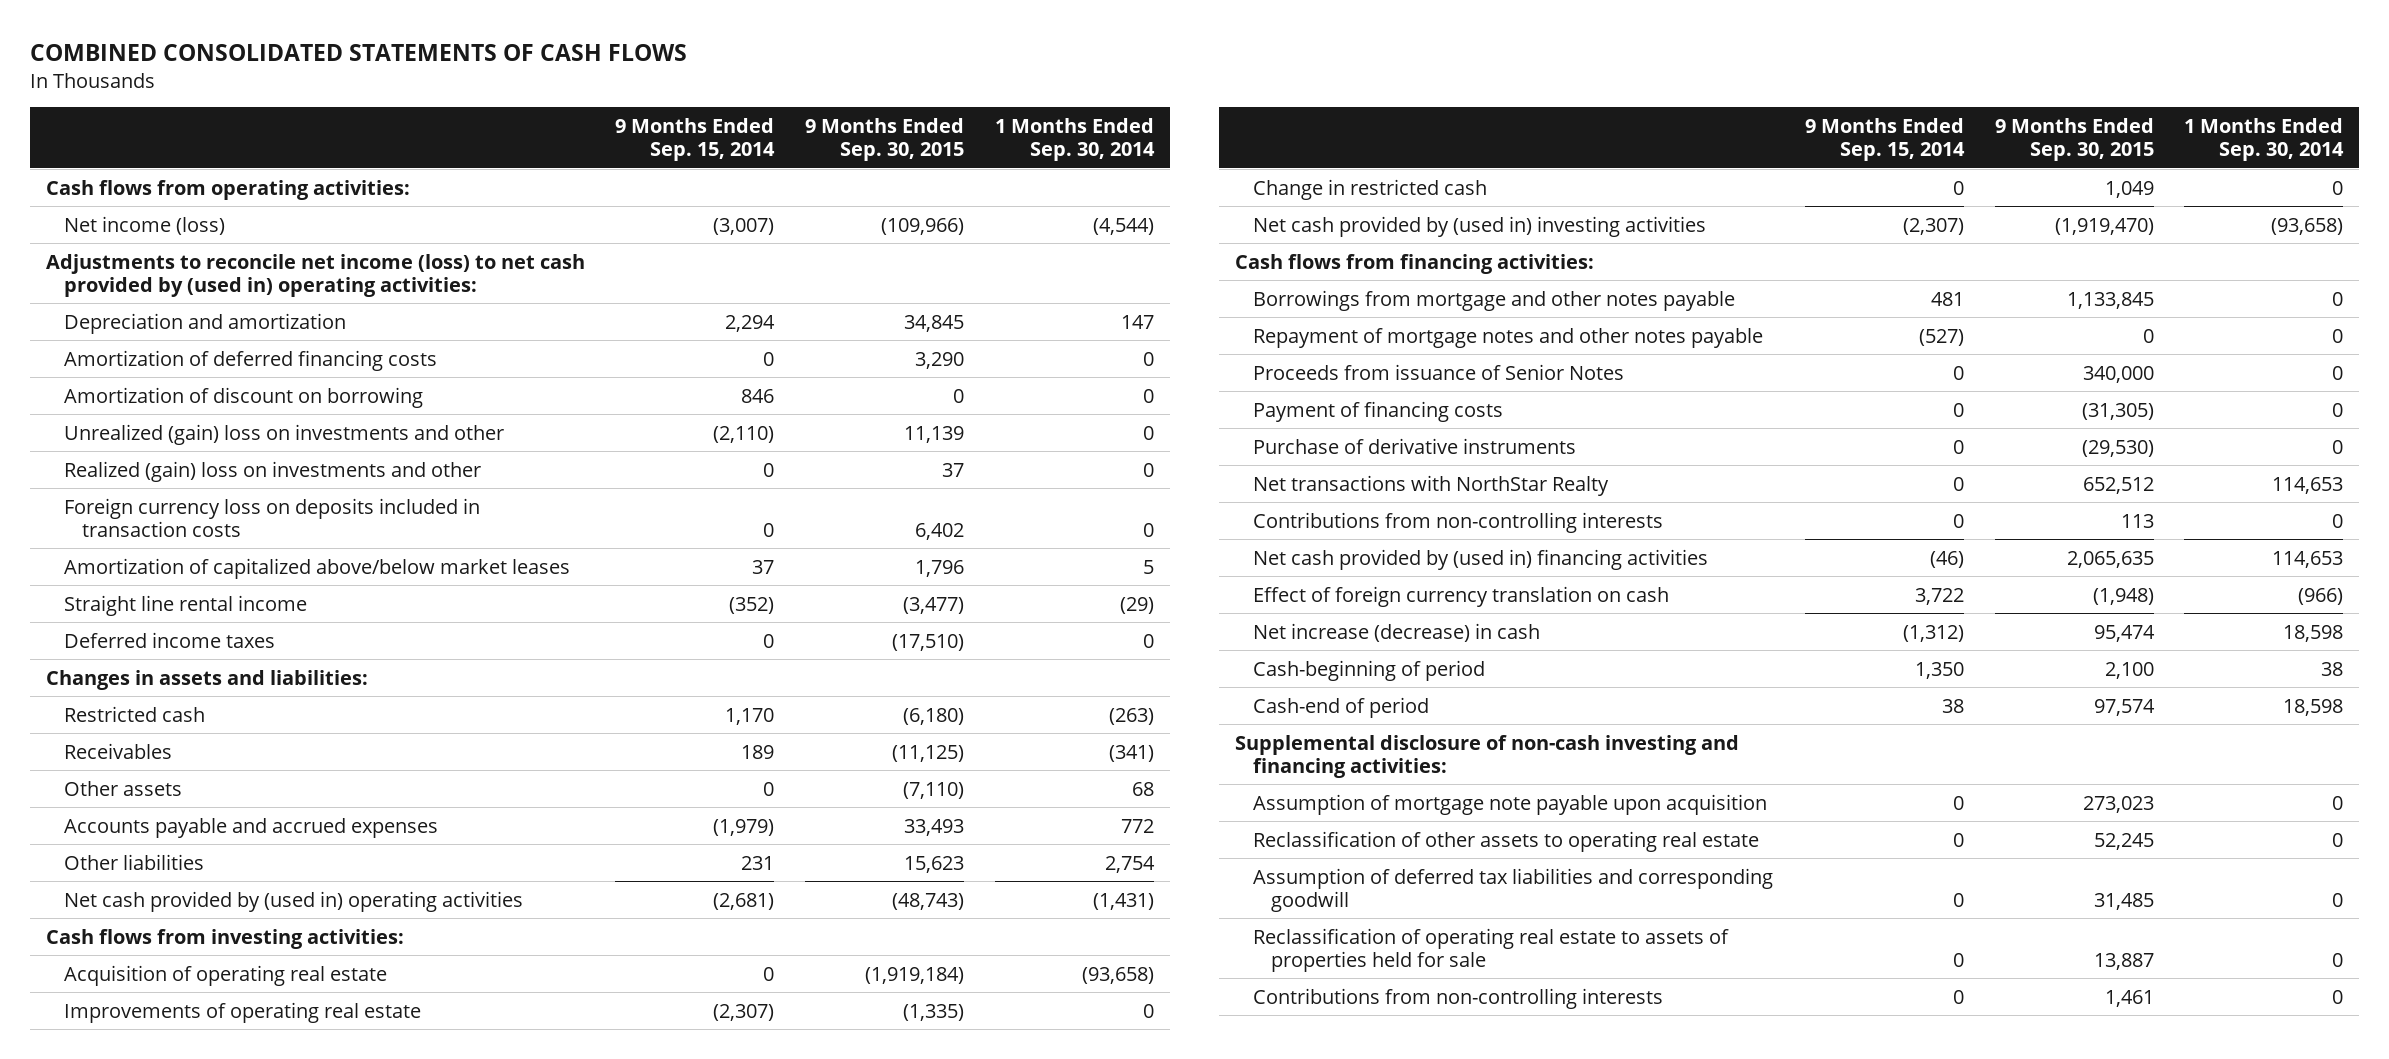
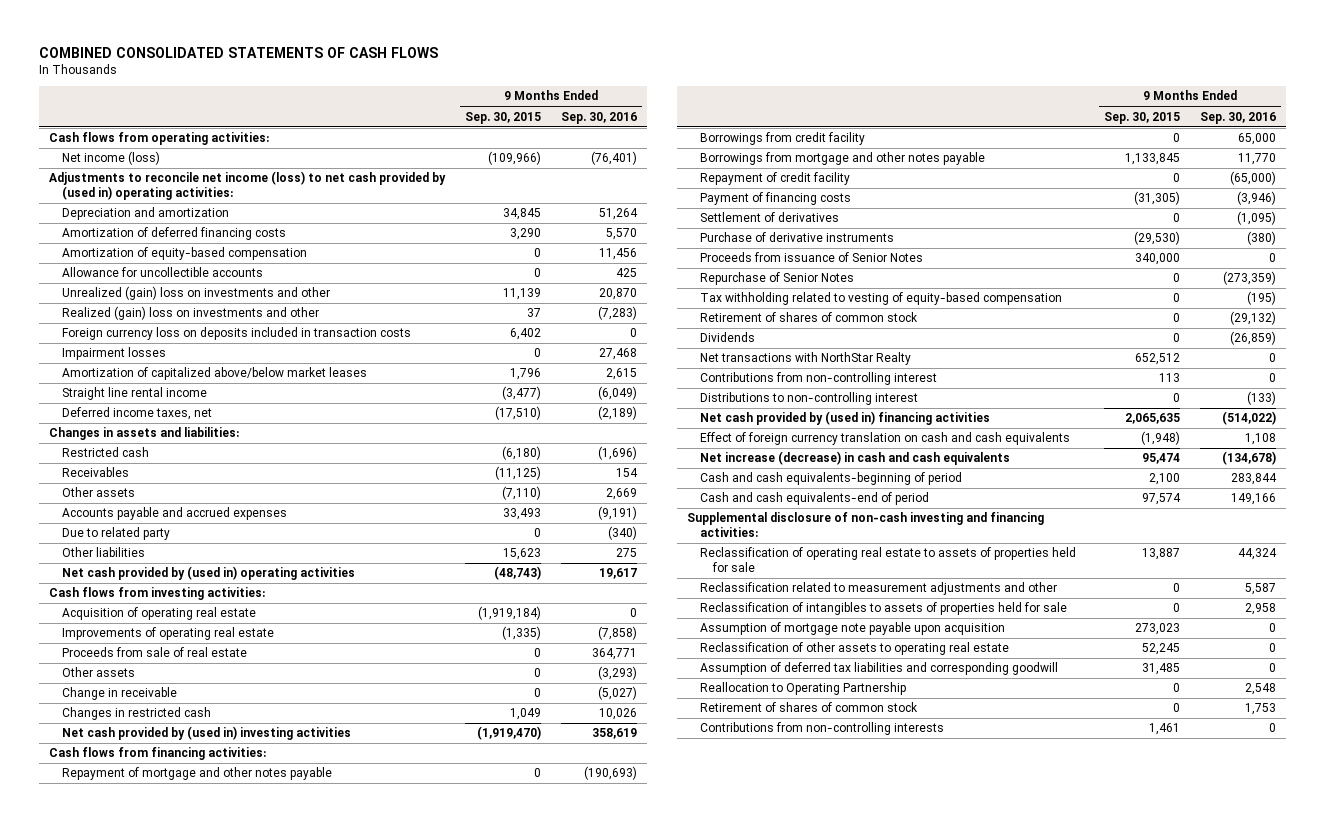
[615,117,776,162] 9 Months Ended Sep. 15, 2014 -> none
[995,117,1156,162] 1 Months Ended Sep. 30, 2014 -> none
none -> [561,111,638,124] Sep. 30, 2016
[63,386,423,408] Amortization of discount on borrowing -> none
none -> [61,247,307,261] Amortization of equity-based compensation
none -> [61,267,263,278] Allowance for uncollectible accounts
none -> [61,347,166,361] Impairment losses
[63,631,275,648] Deferred income taxes -> [61,407,212,421] Deferred income taxes, net
none -> [61,527,170,541] Due to related party
none -> [61,647,247,658] Proceeds from sale of real estate
none -> [61,667,135,678] Other assets
none -> [61,687,177,701] Change in receivable
[1253,178,1488,200] Change in restricted cash -> [61,707,211,721] Changes in restricted cash
none -> [61,767,332,781] Repayment of mortgage and other notes payable
none -> [700,132,866,146] Borrowings from credit facility
[1253,327,1764,348] Repayment of mortgage notes and other notes payable -> none
none -> [700,172,851,186] Repayment of credit facility
none -> [700,212,840,223] Settlement of derivatives
[1253,363,1625,380] Proceeds from issuance of Senior Notes -> [700,252,924,263] Proceeds from issuance of Senior Notes
none -> [700,272,855,286] Repurchase of Senior Notes
none -> [700,292,1063,306] Tax withholding related to vesting of equity-based compensation
none -> [700,312,919,323] Retirement of shares of common stock
none -> [700,332,756,343] Dividends
[1253,511,1664,533] Contributions from non-controlling interests -> [700,372,938,386] Contributions from non-controlling interest
none -> [700,392,919,406] Distributions to non-controlling interest
[1253,585,1670,607] Effect of foreign currency translation on cash -> [700,432,1071,446] Effect of foreign currency translation on cash and cash equivalents
[1253,622,1541,642] Net increase (decrease) in cash -> [700,451,1011,466] Net increase (decrease) in cash and cash equivalents
[1253,659,1486,681] Cash-beginning of period -> [700,472,963,486] Cash and cash equivalents-beginning of period
[1253,696,1430,718] Cash-end of period -> [700,492,930,506] Cash and cash equivalents-end of period
[1253,927,1730,972] Reclassification of operating real estate to assets of properties held for sale -> [700,547,1077,572] Reclassification of operating real estate to assets of properties held for sale
none -> [700,582,1058,596] Reclassification related to measurement adjustments and other
none -> [700,602,1068,616] Reclassification of intangibles to assets of properties held for sale
none -> [700,682,907,696] Reallocation to Operating Partnership
none -> [700,702,919,713] Retirement of shares of common stock

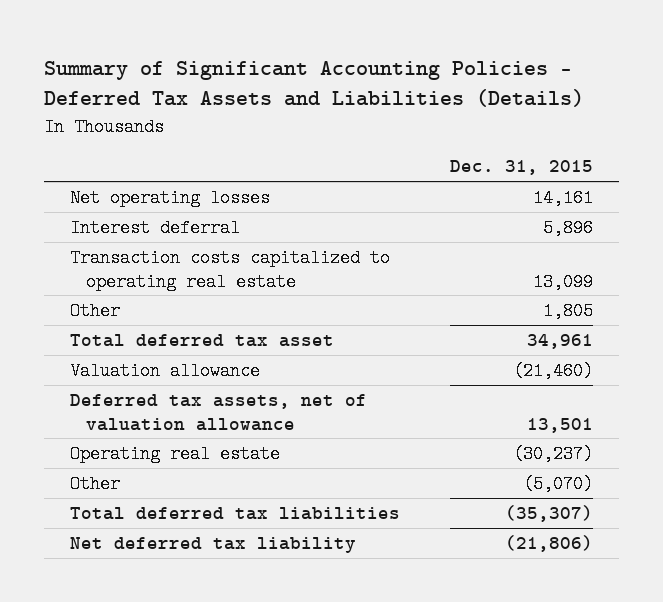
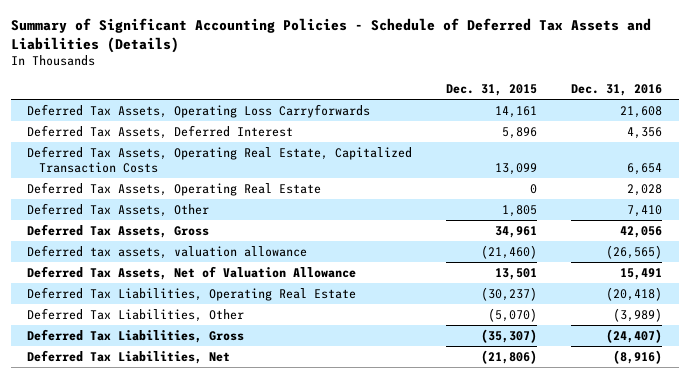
[44,60,585,108] Summary of Significant Accounting Policies - Deferred Tax Assets and Liabilities (Details) -> [10,17,651,53] Summary of Significant Accounting Policies - Schedule of Deferred Tax Assets and Liabilities (Details)
none -> [570,83,662,96] Dec. 31, 2016
[69,188,270,207] Net operating losses -> [27,104,371,119] Deferred Tax Assets, Operating Loss Carryforwards
[69,218,240,237] Interest deferral -> [27,125,294,140] Deferred Tax Assets, Deferred Interest
[69,248,390,291] Transaction costs capitalized to operating real estate -> [27,146,413,173] Deferred Tax Assets, Operating Real Estate, Capitalized Transaction Costs
none -> [27,182,322,197] Deferred Tax Assets, Operating Real Estate
[69,301,120,320] Other -> [27,203,210,218] Deferred Tax Assets, Other
[69,333,334,347] Total deferred tax asset -> [27,224,210,239] Deferred Tax Assets, Gross
[69,361,260,380] Valuation allowance -> [27,245,308,260] Deferred tax assets, valuation allowance
[69,393,367,431] Deferred tax assets, net of valuation allowance -> [27,266,357,281] Deferred Tax Assets, Net of Valuation Allowance
[69,444,280,463] Operating real estate -> [27,287,357,302] Deferred Tax Liabilities, Operating Real Estate
[69,474,120,493] Other -> [27,308,245,323] Deferred Tax Liabilities, Other
[69,506,400,520] Total deferred tax liabilities -> [27,329,245,344] Deferred Tax Liabilities, Gross
[69,536,356,553] Net deferred tax liability -> [27,350,231,365] Deferred Tax Liabilities, Net

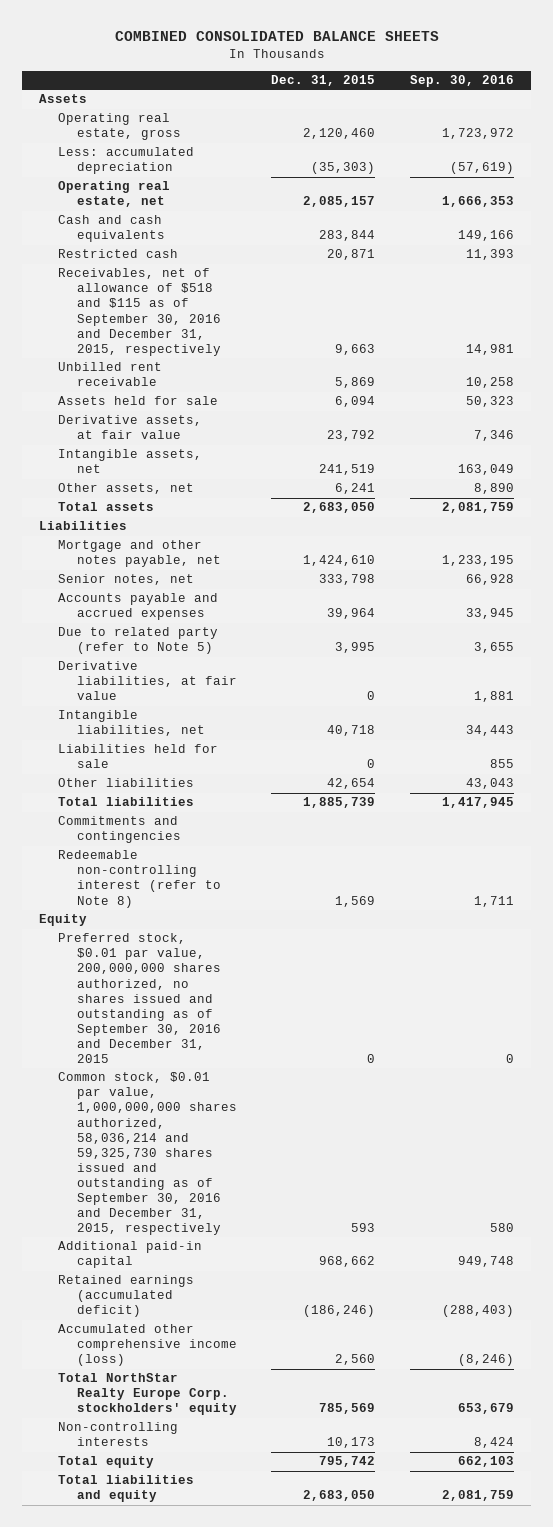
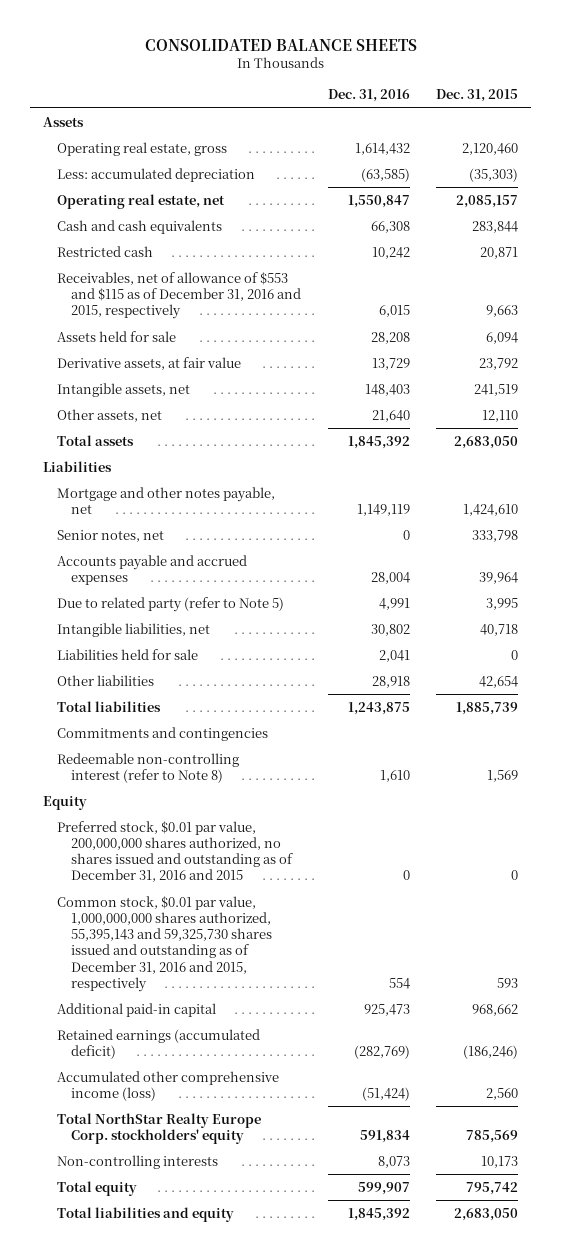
[114,31,439,42] COMBINED CONSOLIDATED BALANCE SHEETS -> [144,38,417,51] CONSOLIDATED BALANCE SHEETS
[410,75,515,88] Sep. 30, 2016 -> none
none -> [327,89,410,103] Dec. 31, 2016
[58,362,163,387] Unbilled rent receivable -> none
[58,268,221,356] Receivables, net of allowance of $518 and $115 as of September 30, 2016 and December 31, 2015, respectively -> [57,271,302,320] Receivables, net of allowance of $553 and $115 as of December 31, 2016 and 2015, respectively
[335,483,376,495] 6,241 -> [481,409,518,422] 12,110
[58,661,237,701] Derivative liabilities, at fair value -> none
[58,933,221,1063] Preferred stock, $0.01 par value, 200,000,000 shares authorized, no shares issued and outstanding as of September 30, 2016 and December 31, 2015 -> [57,820,294,883] Preferred stock, $0.01 par value, 200,000,000 shares authorized, no shares issued and outstanding as of December 31, 2016 and 2015
[58,1072,237,1235] Common stock, $0.01 par value, 1,000,000,000 shares authorized, 58,036,214 and 59,325,730 shares issued and outstanding as of September 30, 2016 and December 31, 2015, respectively -> [57,895,273,992] Common stock, $0.01 par value, 1,000,000,000 shares authorized, 55,395,143 and 59,325,730 shares issued and outstanding as of December 31, 2016 and 2015, respectively

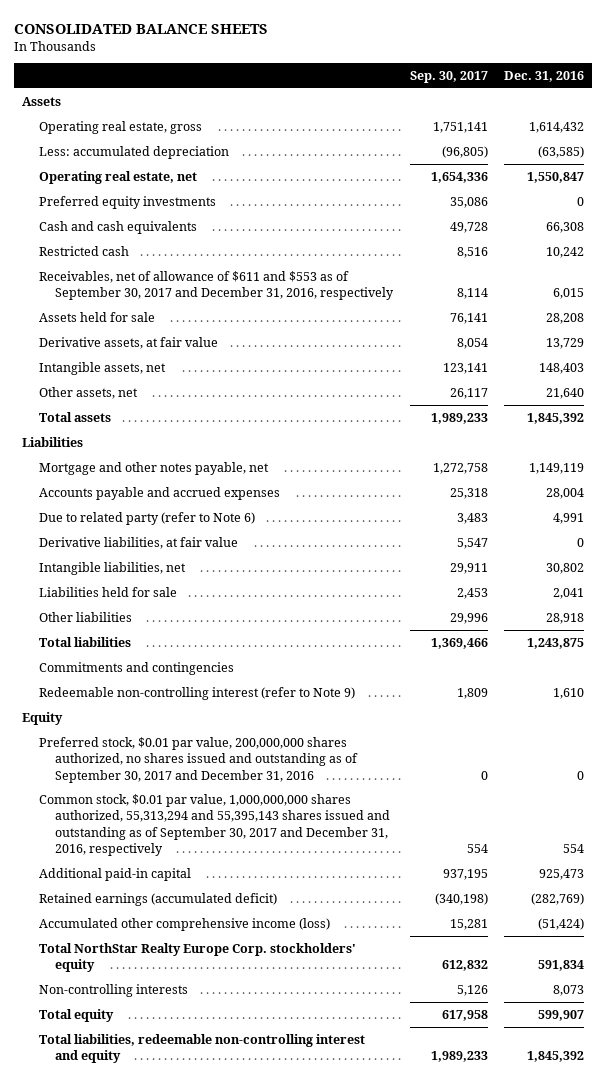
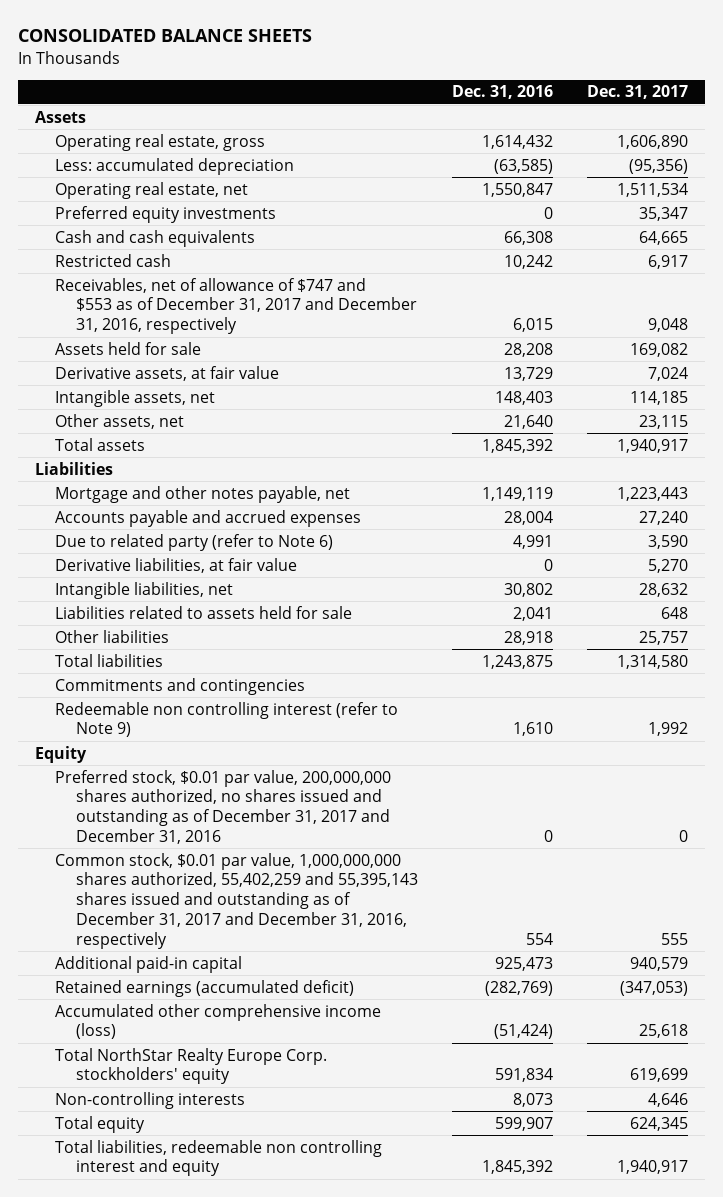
[409,71,488,84] Sep. 30, 2017 -> none
none -> [586,85,688,100] Dec. 31, 2017
[38,270,395,301] Receivables, net of allowance of $611 and $553 as of September 30, 2017 and December 31, 2016, respectively -> [55,277,418,335] Receivables, net of allowance of $747 and $553 as of December 31, 2017 and December 31, 2016, respectively
[38,586,177,597] Liabilities held for sale -> [55,605,353,619] Liabilities related to assets held for sale
[38,686,355,700] Redeemable non-controlling interest (refer to Note 9) -> [55,701,399,738] Redeemable non controlling interest (refer to Note 9)
[38,736,359,783] Preferred stock, $0.01 par value, 200,000,000 shares authorized, no shares issued and outstanding as of September 30, 2017 and December 31, 2016 -> [55,769,392,844] Preferred stock, $0.01 par value, 200,000,000 shares authorized, no shares issued and outstanding as of December 31, 2017 and December 31, 2016
[38,793,391,856] Common stock, $0.01 par value, 1,000,000,000 shares authorized, 55,313,294 and 55,395,143 shares issued and outstanding as of September 30, 2017 and December 31, 2016, respectively -> [55,852,419,949] Common stock, $0.01 par value, 1,000,000,000 shares authorized, 55,402,259 and 55,395,143 shares issued and outstanding as of December 31, 2017 and December 31, 2016, respectively
[38,1033,365,1064] Total liabilities, redeemable non-controlling interest and equity -> [55,1139,383,1177] Total liabilities, redeemable non controlling interest and equity

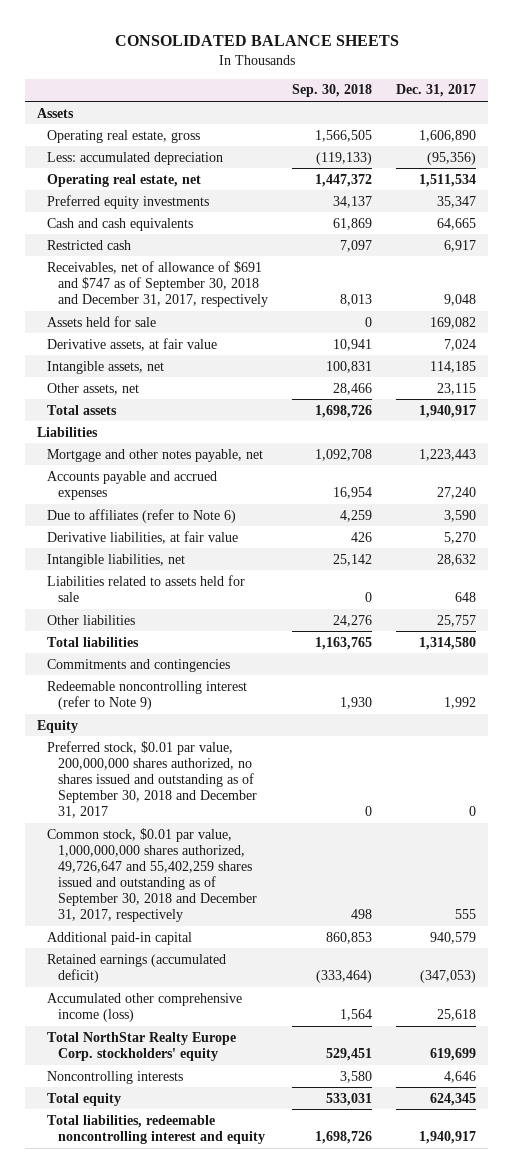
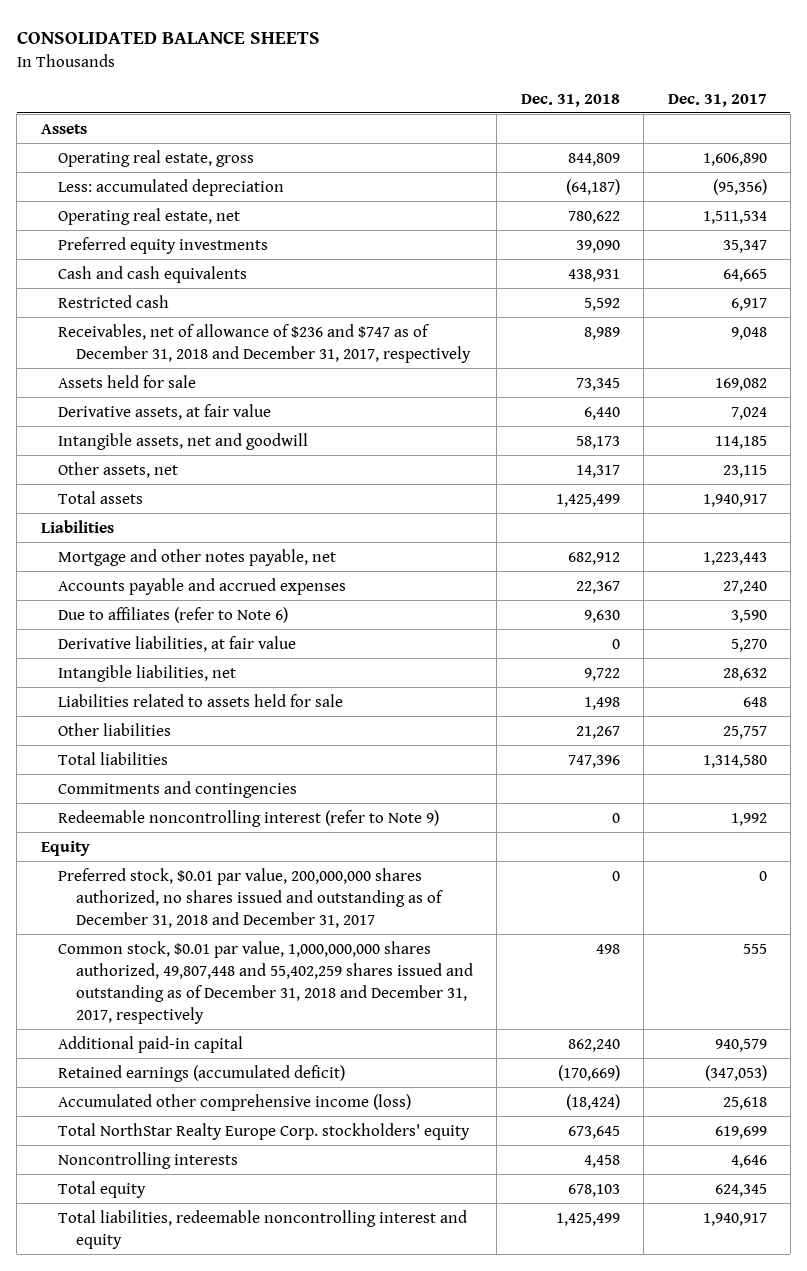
[291,84,372,98] Sep. 30, 2018 -> none
none -> [520,93,620,107] Dec. 31, 2018
[47,260,268,307] Receivables, net of allowance of $691 and $747 as of September 30, 2018 and December 31, 2017, respectively -> [58,323,471,363] Receivables, net of allowance of $236 and $747 as of December 31, 2018 and December 31, 2017, respectively
[47,360,165,374] Intangible assets, net -> [58,432,309,450] Intangible assets, net and goodwill
[47,740,257,819] Preferred stock, $0.01 par value, 200,000,000 shares authorized, no shares issued and outstanding as of September 30, 2018 and December 31, 2017 -> [58,867,443,928] Preferred stock, $0.01 par value, 200,000,000 shares authorized, no shares issued and outstanding as of December 31, 2018 and December 31, 2017
[47,827,257,923] Common stock, $0.01 par value, 1,000,000,000 shares authorized, 49,726,647 and 55,402,259 shares issued and outstanding as of September 30, 2018 and December 31, 2017, respectively -> [58,940,473,1024] Common stock, $0.01 par value, 1,000,000,000 shares authorized, 49,807,448 and 55,402,259 shares issued and outstanding as of December 31, 2018 and December 31, 2017, respectively

